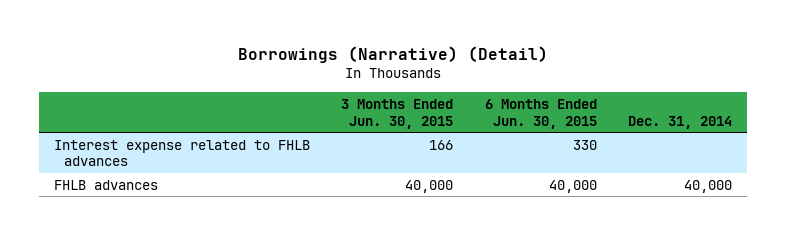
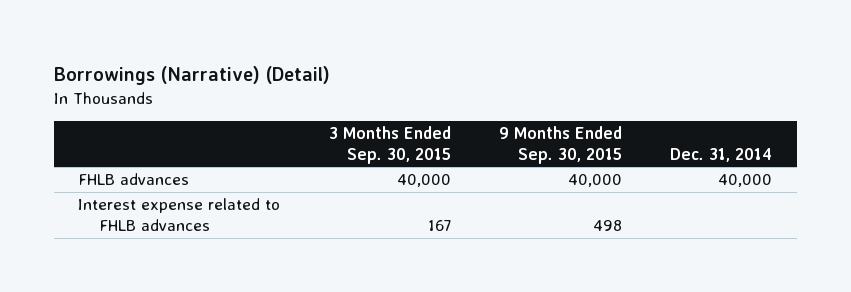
[341,98,454,129] 3 Months Ended Jun. 30, 2015 -> none
[484,98,597,129] 6 Months Ended Jun. 30, 2015 -> none
none -> [328,126,451,164] 3 Months Ended Sep. 30, 2015
none -> [499,126,623,164] 9 Months Ended Sep. 30, 2015
[54,139,311,167] Interest expense related to FHLB advances -> [78,198,281,231] Interest expense related to FHLB advances

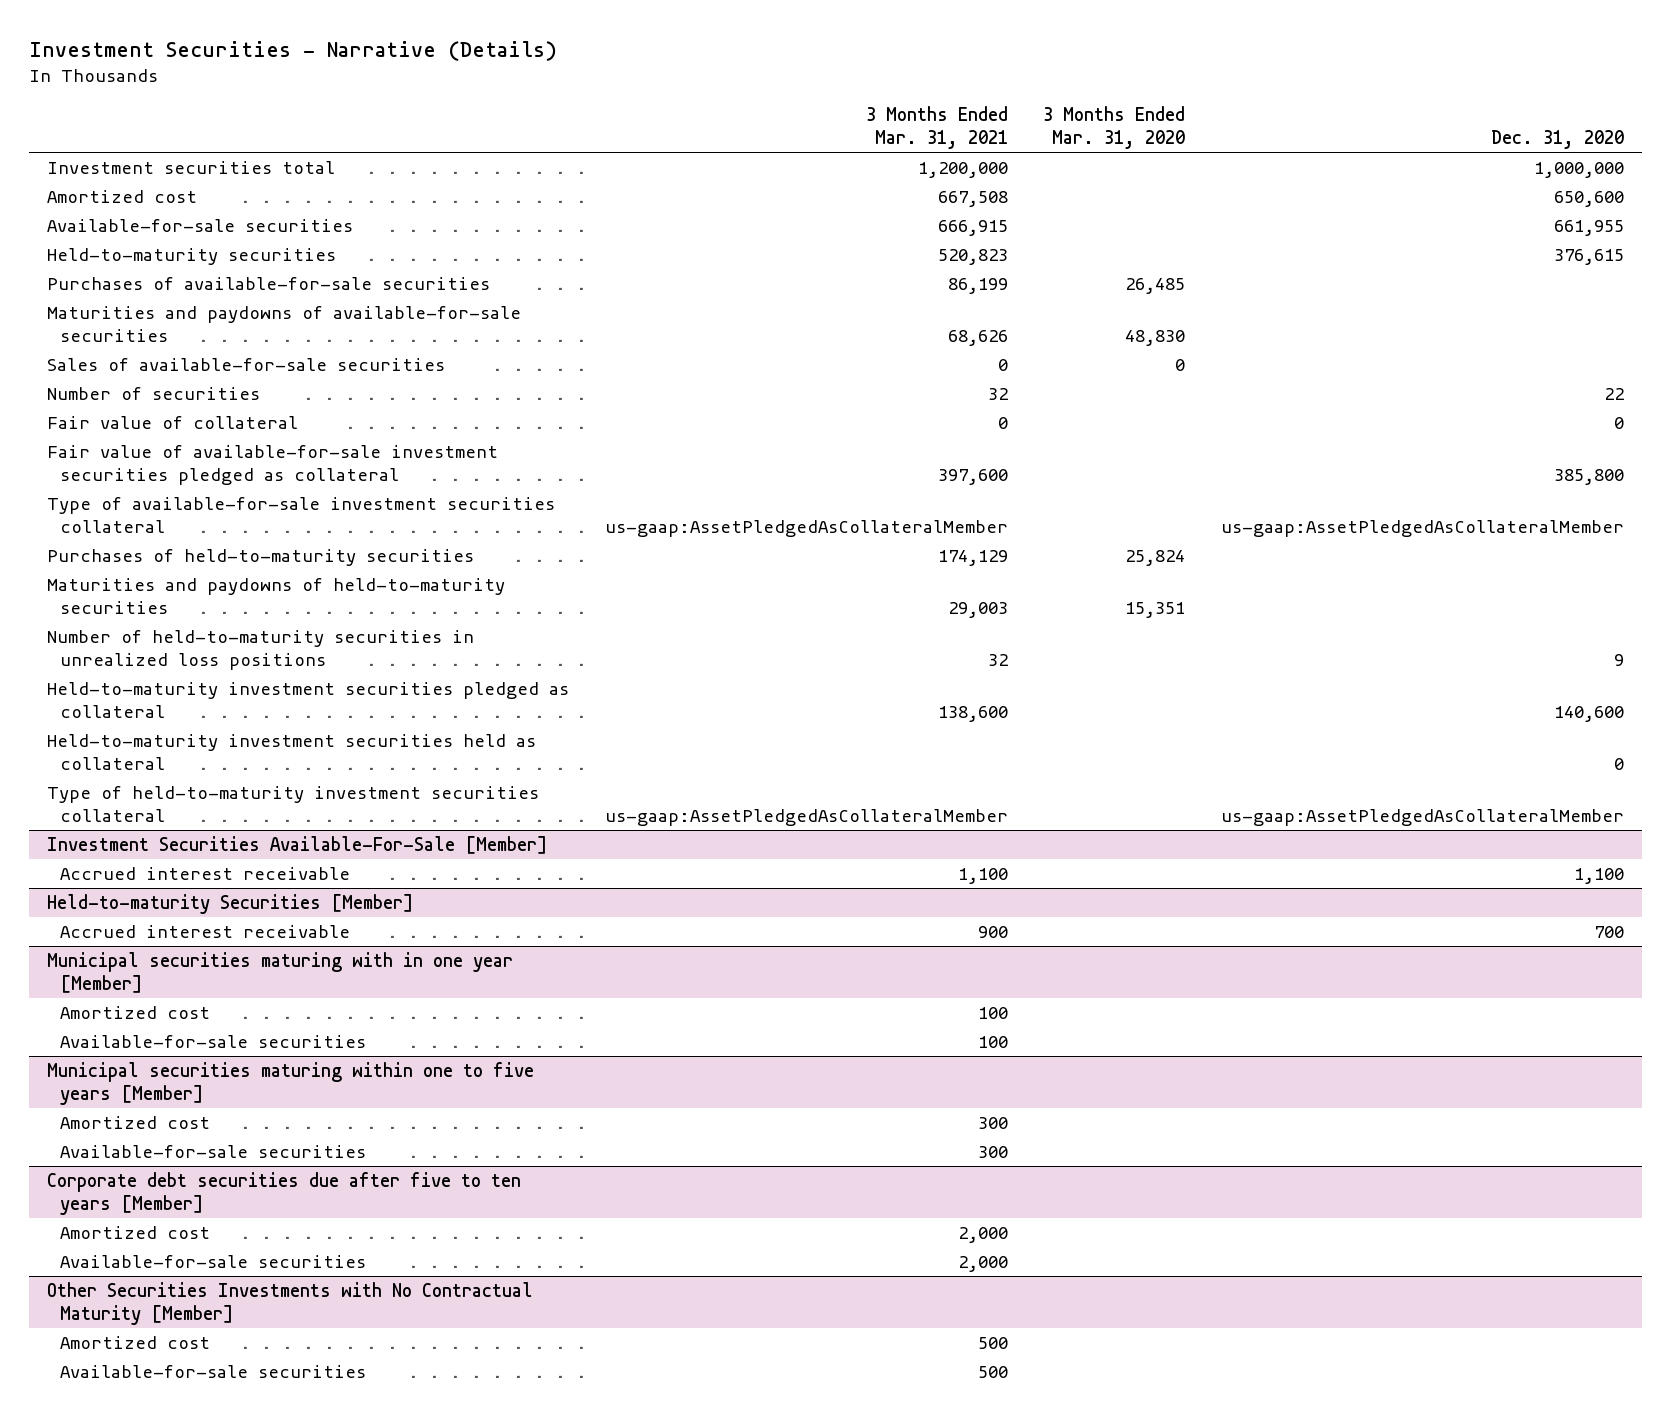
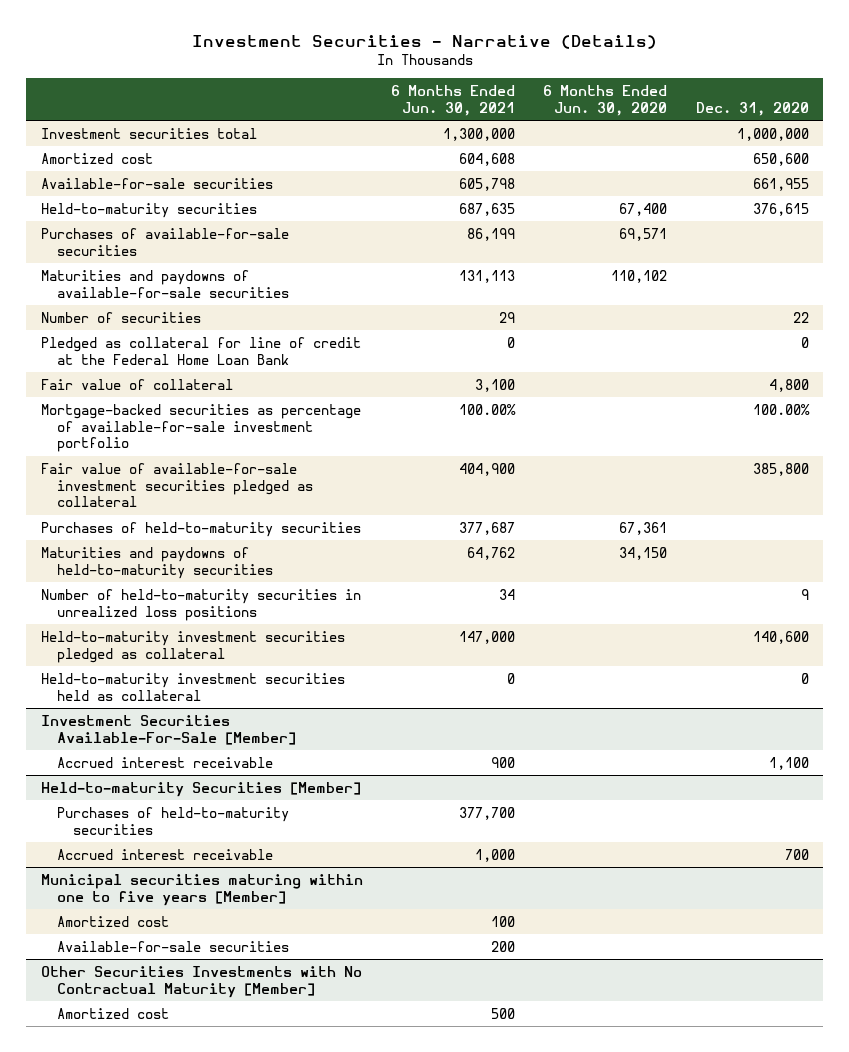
[865,105,1008,150] 3 Months Ended Mar. 31, 2021 -> none
[1043,105,1186,150] 3 Months Ended Mar. 31, 2020 -> none
none -> [390,84,515,116] 6 Months Ended Jun. 30, 2021
none -> [543,84,668,116] 6 Months Ended Jun. 30, 2020
[46,357,445,371] Sales of available-for-sale securities -> none
none -> [40,336,361,365] Pledged as collateral for line of credit at the Federal Home Loan Bank
[1613,416,1624,429] 0 -> [768,378,809,392] 4,800
none -> [40,403,361,453] Mortgage-backed securities as percentage of available-for-sale investment portfolio
[46,496,555,533] Type of available-for-sale investment securities collateral -> none
[46,785,539,822] Type of held-to-maturity investment securities collateral -> none
none -> [56,806,289,835] Purchases of held-to-maturity securities
[46,951,513,993] Municipal securities maturing with in one year [Member] -> none
[60,1005,211,1019] Amortized cost -> none
[60,1034,367,1048] Available-for-sale securities -> none
[46,1171,521,1215] Corporate debt securities due after five to ten years [Member] -> none
[60,1225,211,1239] Amortized cost -> none
[60,1254,367,1268] Available-for-sale securities -> none
[60,1364,367,1378] Available-for-sale securities -> none

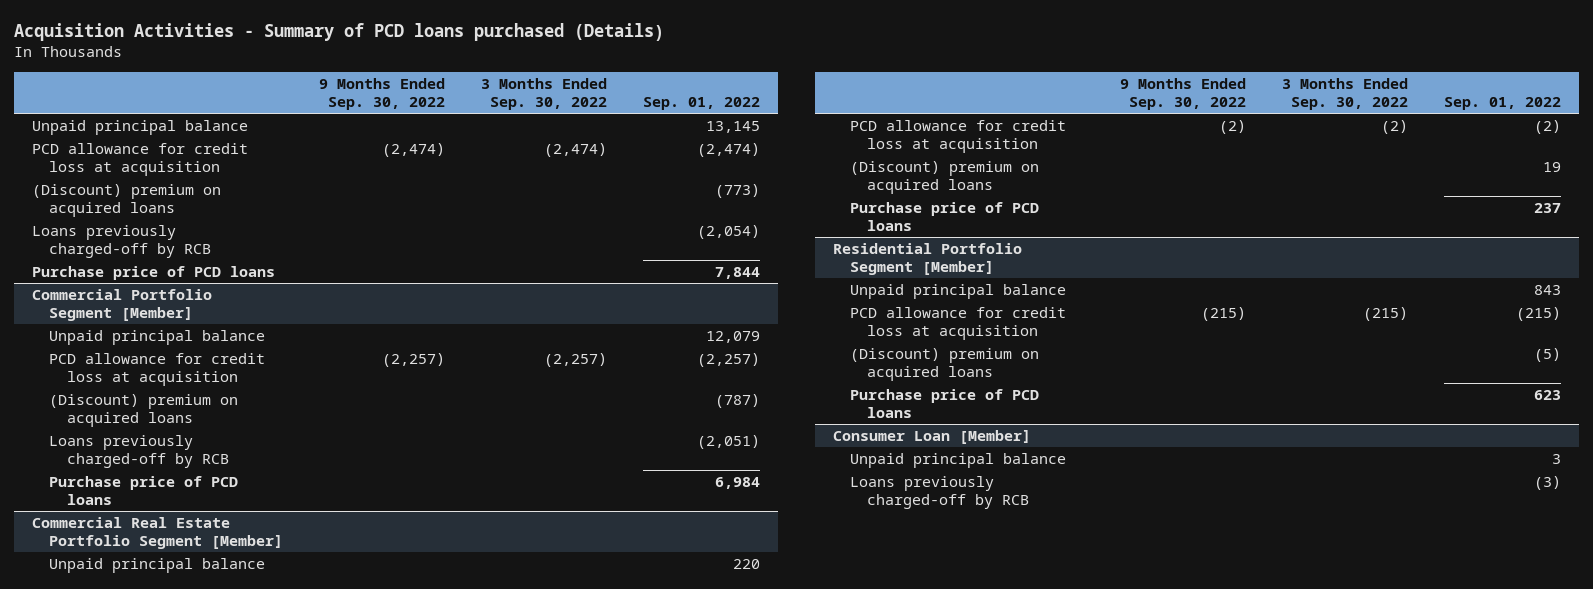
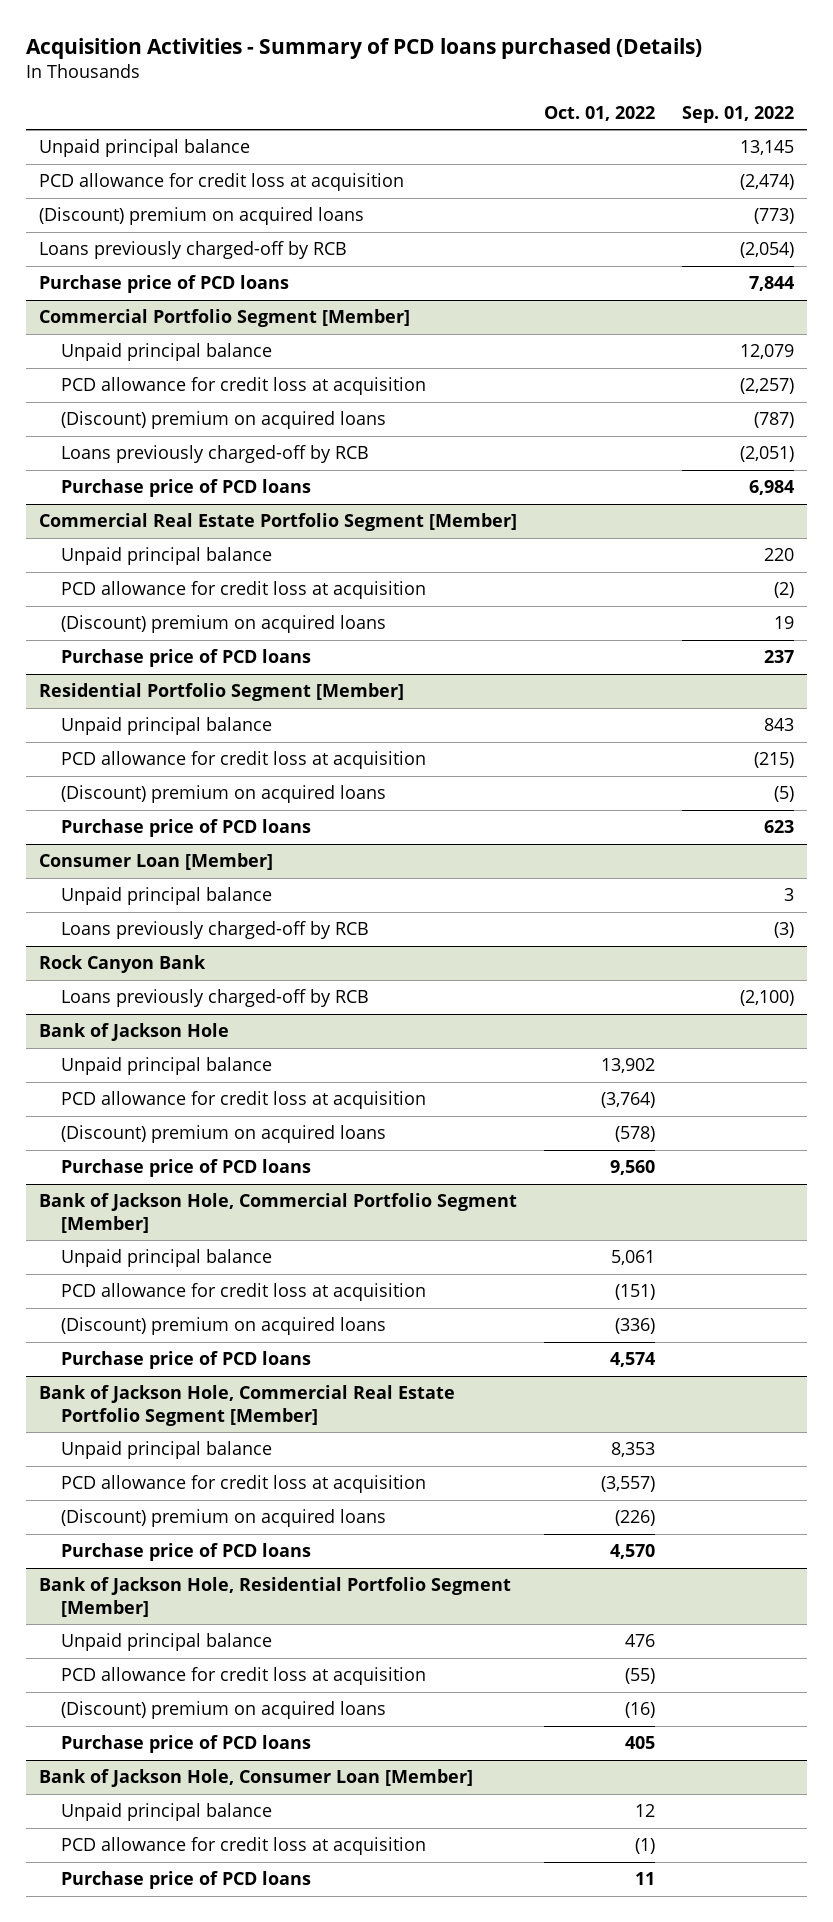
[319,77,446,110] 9 Months Ended Sep. 30, 2022 -> none
[481,77,608,110] 3 Months Ended Sep. 30, 2022 -> none
none -> [543,105,655,121] Oct. 01, 2022
none -> [39,955,207,974] Rock Canyon Bank
none -> [61,989,370,1008] Loans previously charged-off by RCB
none -> [39,1023,230,1042] Bank of Jackson Hole
none -> [61,1057,273,1076] Unpaid principal balance
none -> [61,1091,427,1110] PCD allowance for credit loss at acquisition
none -> [61,1125,387,1144] (Discount) premium on acquired loans
none -> [61,1159,312,1178] Purchase price of PCD loans
none -> [39,1193,518,1233] Bank of Jackson Hole, Commercial Portfolio Segment [Member]
none -> [61,1249,273,1268] Unpaid principal balance
none -> [61,1283,427,1302] PCD allowance for credit loss at acquisition
none -> [61,1317,387,1336] (Discount) premium on acquired loans
none -> [61,1351,312,1370] Purchase price of PCD loans
none -> [39,1385,456,1426] Bank of Jackson Hole, Commercial Real Estate Portfolio Segment [Member]
none -> [61,1441,273,1460] Unpaid principal balance
none -> [61,1475,427,1494] PCD allowance for credit loss at acquisition
none -> [61,1509,387,1528] (Discount) premium on acquired loans
none -> [61,1543,312,1562] Purchase price of PCD loans
none -> [39,1577,512,1617] Bank of Jackson Hole, Residential Portfolio Segment [Member]
none -> [61,1633,273,1652] Unpaid principal balance
none -> [61,1667,427,1686] PCD allowance for credit loss at acquisition
none -> [61,1701,387,1720] (Discount) premium on acquired loans
none -> [61,1735,312,1754] Purchase price of PCD loans
none -> [39,1769,474,1788] Bank of Jackson Hole, Consumer Loan [Member]
none -> [61,1803,273,1822] Unpaid principal balance
none -> [61,1837,427,1856] PCD allowance for credit loss at acquisition
none -> [61,1871,312,1890] Purchase price of PCD loans

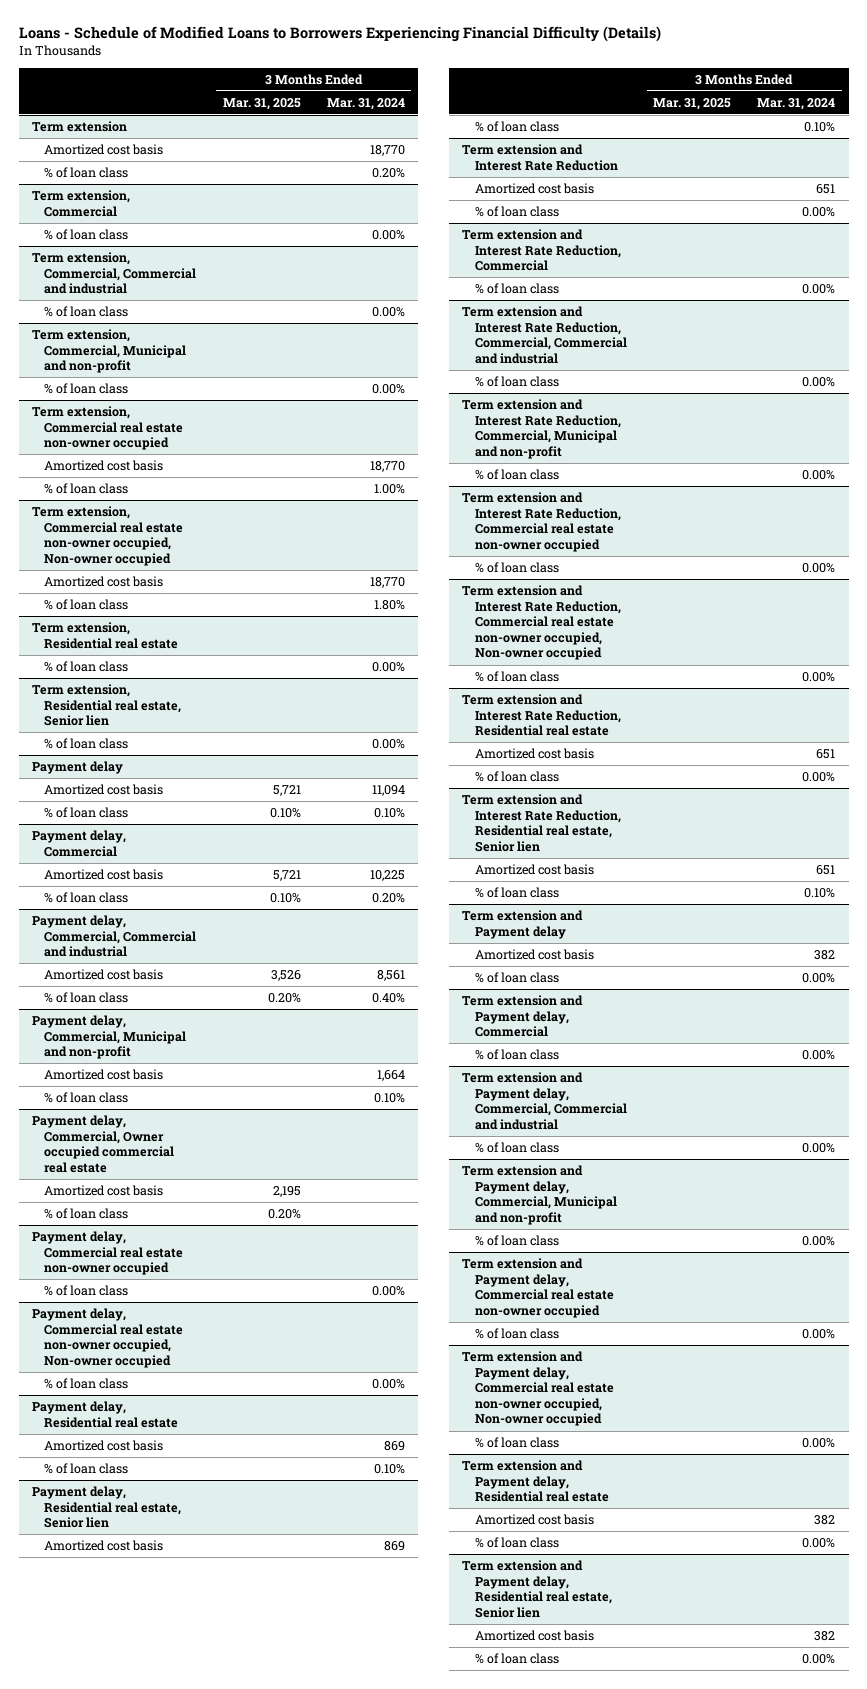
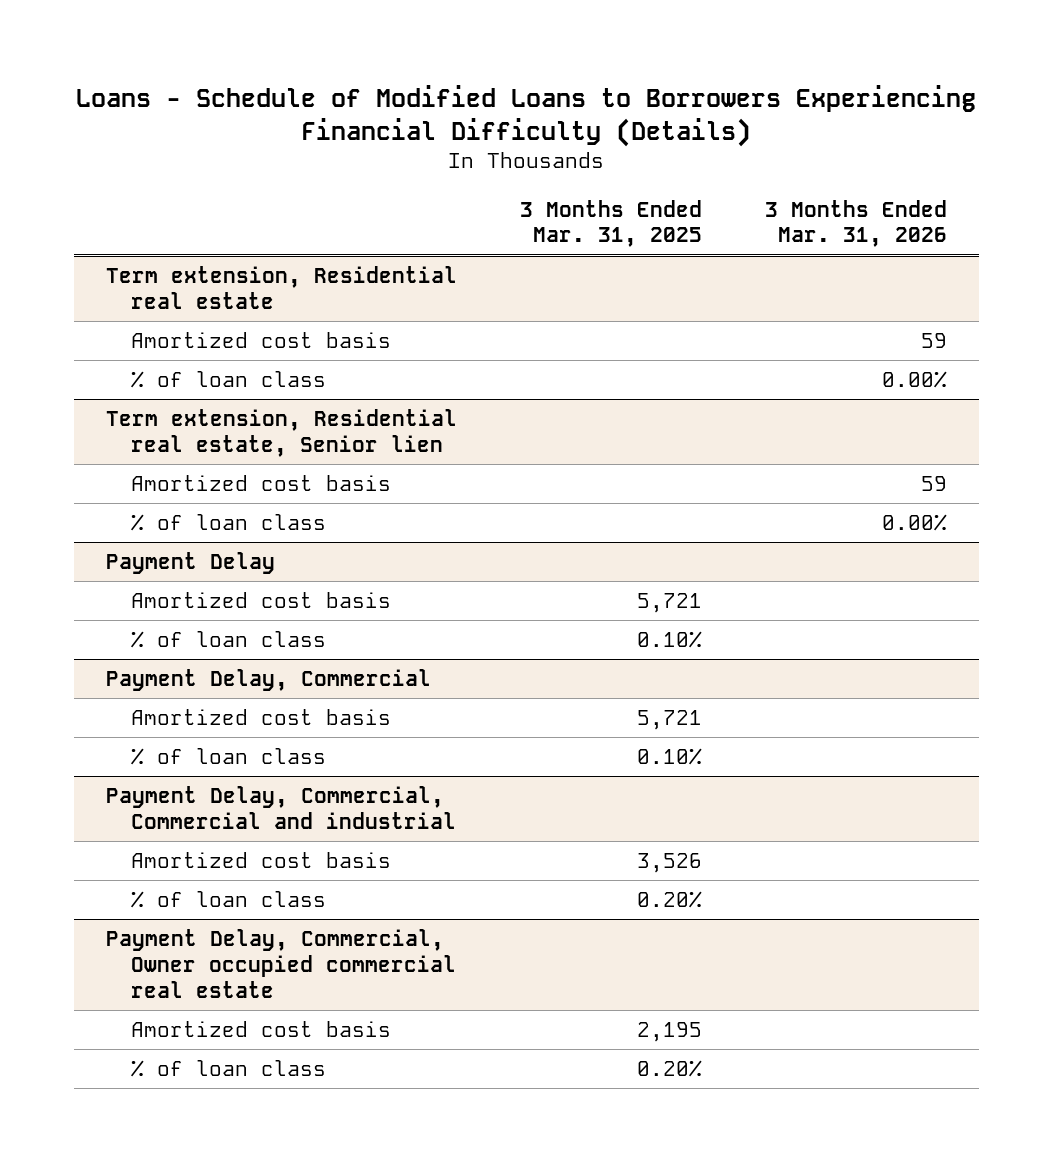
[326,97,405,110] Mar. 31, 2024 -> none
none -> [765,199,948,248] 3 Months Ended Mar. 31, 2026
[31,121,127,133] Term extension -> none
[44,144,164,156] Amortized cost basis -> none
[44,167,129,179] % of loan class -> none
[31,190,130,217] Term extension, Commercial -> none
[44,229,129,241] % of loan class -> none
[31,252,197,295] Term extension, Commercial, Commercial and industrial -> none
[44,306,129,318] % of loan class -> none
[31,329,187,374] Term extension, Commercial, Municipal and non-profit -> none
[44,383,129,395] % of loan class -> none
[31,406,184,451] Term extension, Commercial real estate non-owner occupied -> none
[44,460,164,472] Amortized cost basis -> none
[44,483,129,495] % of loan class -> none
[31,506,184,566] Term extension, Commercial real estate non-owner occupied, Non-owner occupied -> none
[44,576,164,588] Amortized cost basis -> none
[44,599,129,611] % of loan class -> none
none -> [130,332,391,349] Amortized cost basis
none -> [130,475,391,492] Amortized cost basis
[31,761,123,775] Payment delay -> [105,552,275,575] Payment Delay
[31,830,126,857] Payment delay, Commercial -> [105,669,431,692] Payment Delay, Commercial
[31,915,197,958] Payment delay, Commercial, Commercial and industrial -> [105,786,456,829] Payment Delay, Commercial, Commercial and industrial
[31,1015,187,1060] Payment delay, Commercial, Municipal and non-profit -> none
[44,1069,164,1081] Amortized cost basis -> none
[44,1092,129,1104] % of loan class -> none
[31,1115,175,1173] Payment delay, Commercial, Owner occupied commercial real estate -> [105,929,456,998] Payment Delay, Commercial, Owner occupied commercial real estate
[31,1231,184,1276] Payment delay, Commercial real estate non-owner occupied -> none
[44,1285,129,1297] % of loan class -> none
[31,1308,184,1368] Payment delay, Commercial real estate non-owner occupied, Non-owner occupied -> none
[44,1378,129,1390] % of loan class -> none
[31,1401,179,1428] Payment delay, Residential real estate -> none
[44,1440,164,1452] Amortized cost basis -> none
[44,1463,129,1475] % of loan class -> none
[31,1486,182,1529] Payment delay, Residential real estate, Senior lien -> none
[44,1540,164,1552] Amortized cost basis -> none
[475,121,560,133] % of loan class -> none
[462,144,619,171] Term extension and Interest Rate Reduction -> none
[475,183,595,195] Amortized cost basis -> none
[475,206,560,218] % of loan class -> none
[462,229,622,272] Term extension and Interest Rate Reduction, Commercial -> none
[475,283,560,295] % of loan class -> none
[462,306,628,364] Term extension and Interest Rate Reduction, Commercial, Commercial and industrial -> none
[475,376,560,388] % of loan class -> none
[462,399,622,459] Term extension and Interest Rate Reduction, Commercial, Municipal and non-profit -> none
[475,469,560,481] % of loan class -> none
[462,492,622,552] Term extension and Interest Rate Reduction, Commercial real estate non-owner occupied -> none
[475,562,560,574] % of loan class -> none
[462,585,622,661] Term extension and Interest Rate Reduction, Commercial real estate non-owner occupied, Non-owner occupied -> none
[475,671,560,683] % of loan class -> none
[462,694,622,737] Term extension and Interest Rate Reduction, Residential real estate -> none
[475,748,595,760] Amortized cost basis -> none
[475,771,560,783] % of loan class -> none
[462,794,622,852] Term extension and Interest Rate Reduction, Residential real estate, Senior lien -> none
[475,864,595,876] Amortized cost basis -> none
[475,887,560,899] % of loan class -> none
[462,910,584,939] Term extension and Payment delay -> none
[475,949,595,961] Amortized cost basis -> none
[475,972,560,984] % of loan class -> none
[462,995,584,1038] Term extension and Payment delay, Commercial -> none
[475,1049,560,1061] % of loan class -> none
[462,1072,628,1130] Term extension and Payment delay, Commercial, Commercial and industrial -> none
[475,1142,560,1154] % of loan class -> none
[462,1165,618,1225] Term extension and Payment delay, Commercial, Municipal and non-profit -> none
[475,1235,560,1247] % of loan class -> none
[462,1258,615,1318] Term extension and Payment delay, Commercial real estate non-owner occupied -> none
[475,1328,560,1340] % of loan class -> none
[462,1351,615,1427] Term extension and Payment delay, Commercial real estate non-owner occupied, Non-owner occupied -> none
[475,1437,560,1449] % of loan class -> none
[462,1460,610,1503] Term extension and Payment delay, Residential real estate -> none
[475,1514,595,1526] Amortized cost basis -> none
[475,1537,560,1549] % of loan class -> none
[462,1560,613,1618] Term extension and Payment delay, Residential real estate, Senior lien -> none
[475,1630,595,1642] Amortized cost basis -> none
[475,1653,560,1665] % of loan class -> none

